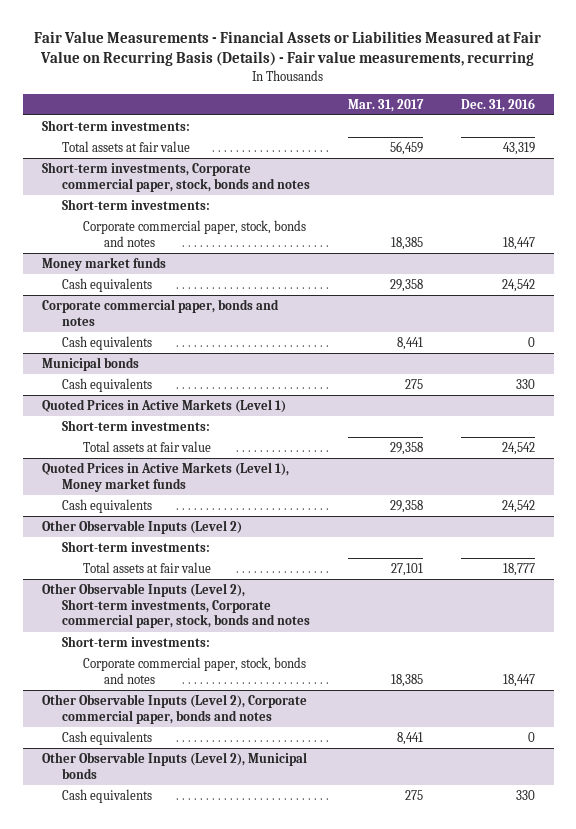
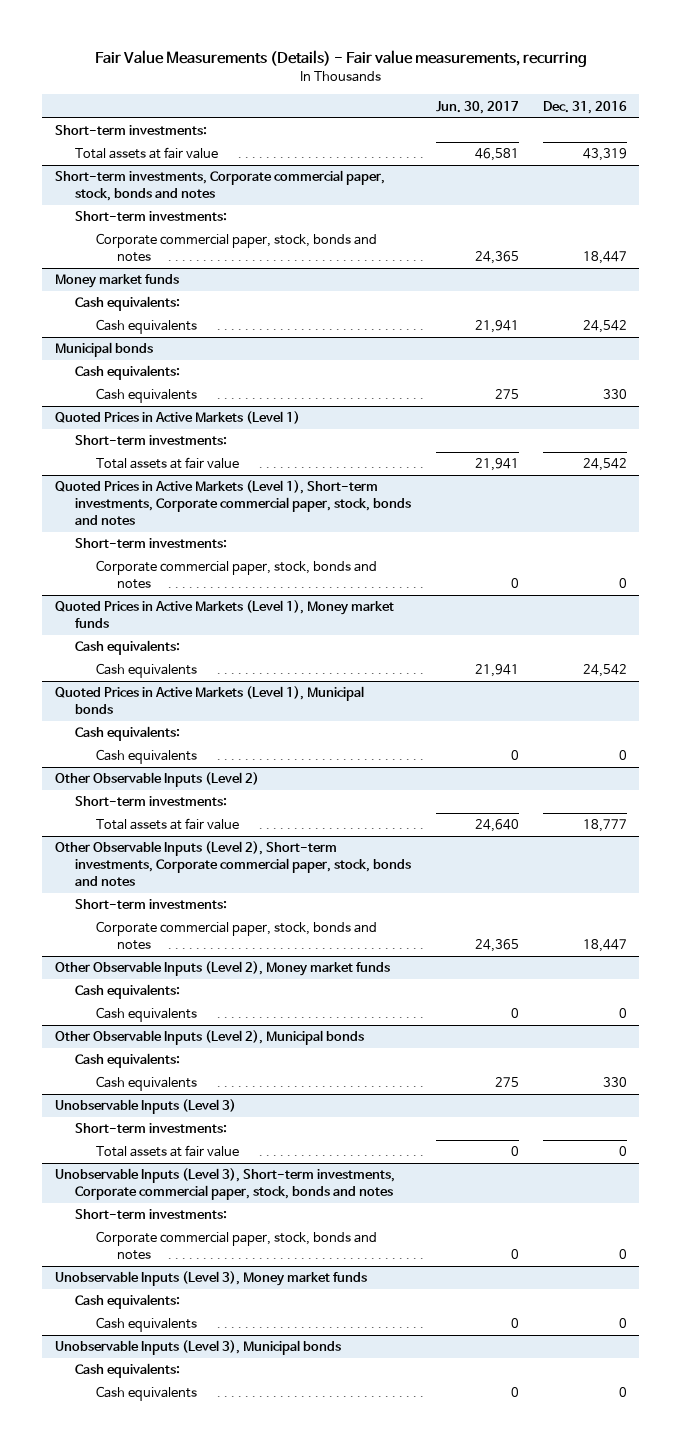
[34,31,542,67] Fair Value Measurements - Financial Assets or Liabilities Measured at Fair Value on Recurring Basis (Details) - Fair value measurements, recurring -> [94,49,587,67] Fair Value Measurements (Details) - Fair value measurements, recurring
[348,98,425,112] Mar. 31, 2017 -> none
none -> [435,100,519,114] Jun. 30, 2017
none -> [75,296,181,312] Cash equivalents:
[41,299,279,326] Corporate commercial paper, bonds and notes -> none
[62,336,153,351] Cash equivalents -> none
none -> [75,365,181,381] Cash equivalents:
none -> [54,480,412,525] Quoted Prices in Active Markets (Level 1), Short-term investments, Corporate commercial paper, stock, bonds and notes
none -> [75,538,228,549] Short-term investments:
none -> [96,560,378,590] Corporate commercial paper, stock, bonds and notes
none -> [75,640,181,656] Cash equivalents:
none -> [54,686,364,715] Quoted Prices in Active Markets (Level 1), Municipal bonds
none -> [75,726,181,742] Cash equivalents:
none -> [96,749,198,765] Cash equivalents
[41,694,307,724] Other Observable Inputs (Level 2), Corporate commercial paper, bonds and notes -> none
none -> [54,961,390,977] Other Observable Inputs (Level 2), Money market funds
none -> [75,984,181,1000] Cash equivalents:
none -> [75,1053,181,1069] Cash equivalents:
none -> [54,1099,236,1115] Unobservable Inputs (Level 3)
none -> [75,1123,228,1134] Short-term investments:
none -> [96,1145,240,1158] Total assets at fair value
none -> [54,1168,395,1201] Unobservable Inputs (Level 3), Short-term investments, Corporate commercial paper, stock, bonds and notes
none -> [75,1209,228,1220] Short-term investments:
none -> [96,1231,378,1261] Corporate commercial paper, stock, bonds and notes
none -> [54,1271,367,1287] Unobservable Inputs (Level 3), Money market funds
none -> [75,1294,181,1310] Cash equivalents:
none -> [96,1317,198,1333] Cash equivalents
none -> [54,1340,341,1356] Unobservable Inputs (Level 3), Municipal bonds
none -> [75,1363,181,1379] Cash equivalents:
none -> [96,1386,198,1402] Cash equivalents

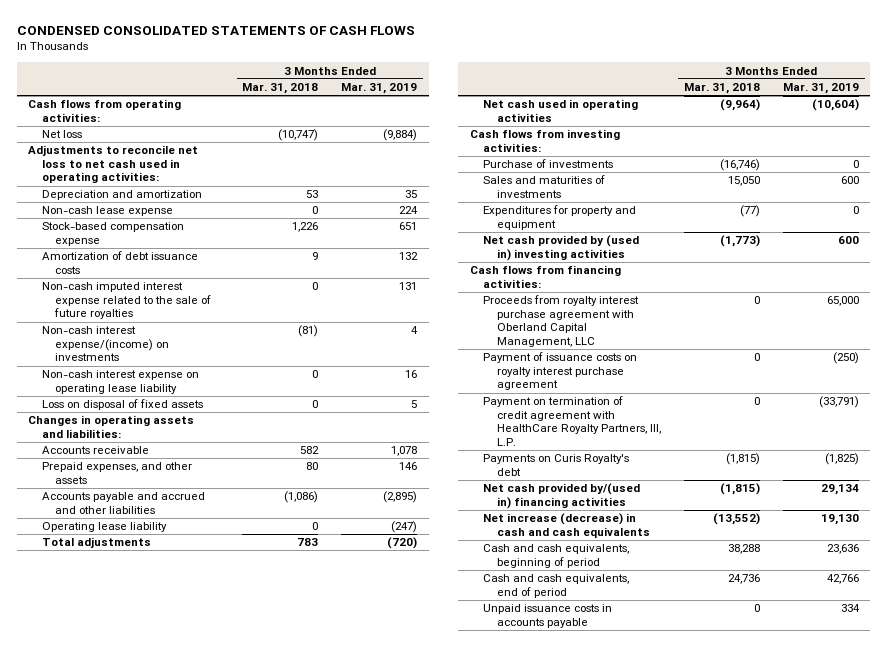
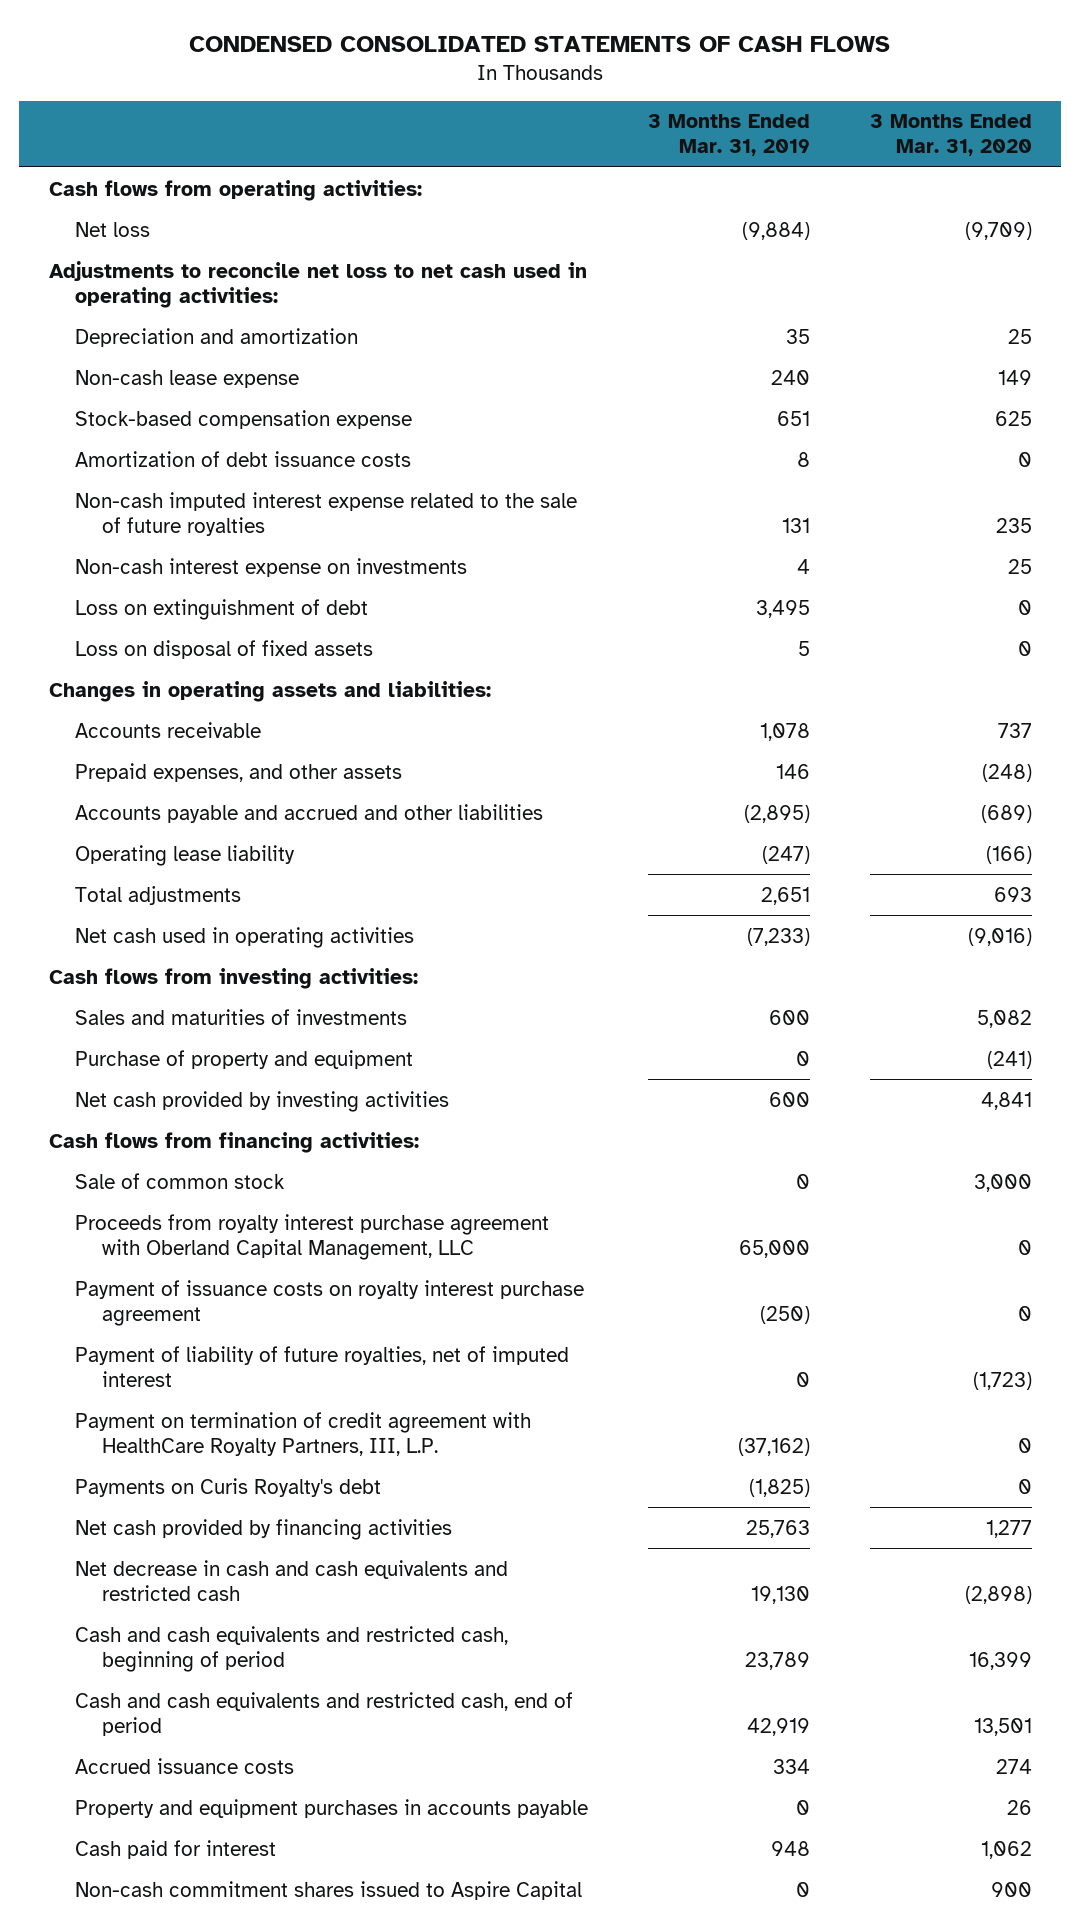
[242,82,319,94] Mar. 31, 2018 -> none
none -> [869,114,1032,157] 3 Months Ended Mar. 31, 2020
[399,206,419,215] 224 -> [770,369,810,385] 240
[399,252,419,261] 132 -> [796,451,810,467] 8
[41,370,199,394] Non-cash interest expense on operating lease liability -> none
[41,326,170,362] Non-cash interest expense/(income) on investments -> [75,557,468,577] Non-cash interest expense on investments
none -> [75,598,369,620] Loss on extinguishment of debt
[387,537,418,550] (720) -> [760,886,810,905] 2,651
[811,99,859,112] (10,604) -> [746,927,810,946] (7,233)
[483,159,614,169] Purchase of investments -> none
[483,205,637,230] Expenditures for property and equipment -> [75,1049,414,1069] Purchase of property and equipment
[483,235,640,261] Net cash provided by (used in) investing activities -> [75,1090,450,1112] Net cash provided by investing activities
none -> [75,1172,286,1189] Sale of common stock
none -> [75,1345,570,1387] Payment of liability of future royalties, net of imputed interest
[818,396,859,409] (33,791) -> [737,1437,810,1456] (37,162)
[483,483,641,509] Net cash provided by/(used in) financing activities -> [75,1518,453,1540] Net cash provided by financing activities
[820,484,859,496] 29,134 -> [745,1519,810,1538] 25,763
[483,513,650,538] Net increase (decrease) in cash and cash equivalents -> [75,1559,509,1601] Net decrease in cash and cash equivalents and restricted cash
[483,544,630,568] Cash and cash equivalents, beginning of period -> [75,1625,509,1672] Cash and cash equivalents and restricted cash, beginning of period
[826,544,859,555] 23,636 -> [744,1651,810,1670] 23,789
[483,574,630,598] Cash and cash equivalents, end of period -> [75,1691,574,1736] Cash and cash equivalents and restricted cash, end of period
[826,574,859,585] 42,766 -> [746,1717,810,1736] 42,919
[483,604,613,628] Unpaid issuance costs in accounts payable -> [75,1757,295,1774] Accrued issuance costs
none -> [75,1798,589,1818] Property and equipment purchases in accounts payable
none -> [75,1839,277,1859] Cash paid for interest
none -> [75,1880,583,1900] Non-cash commitment shares issued to Aspire Capital

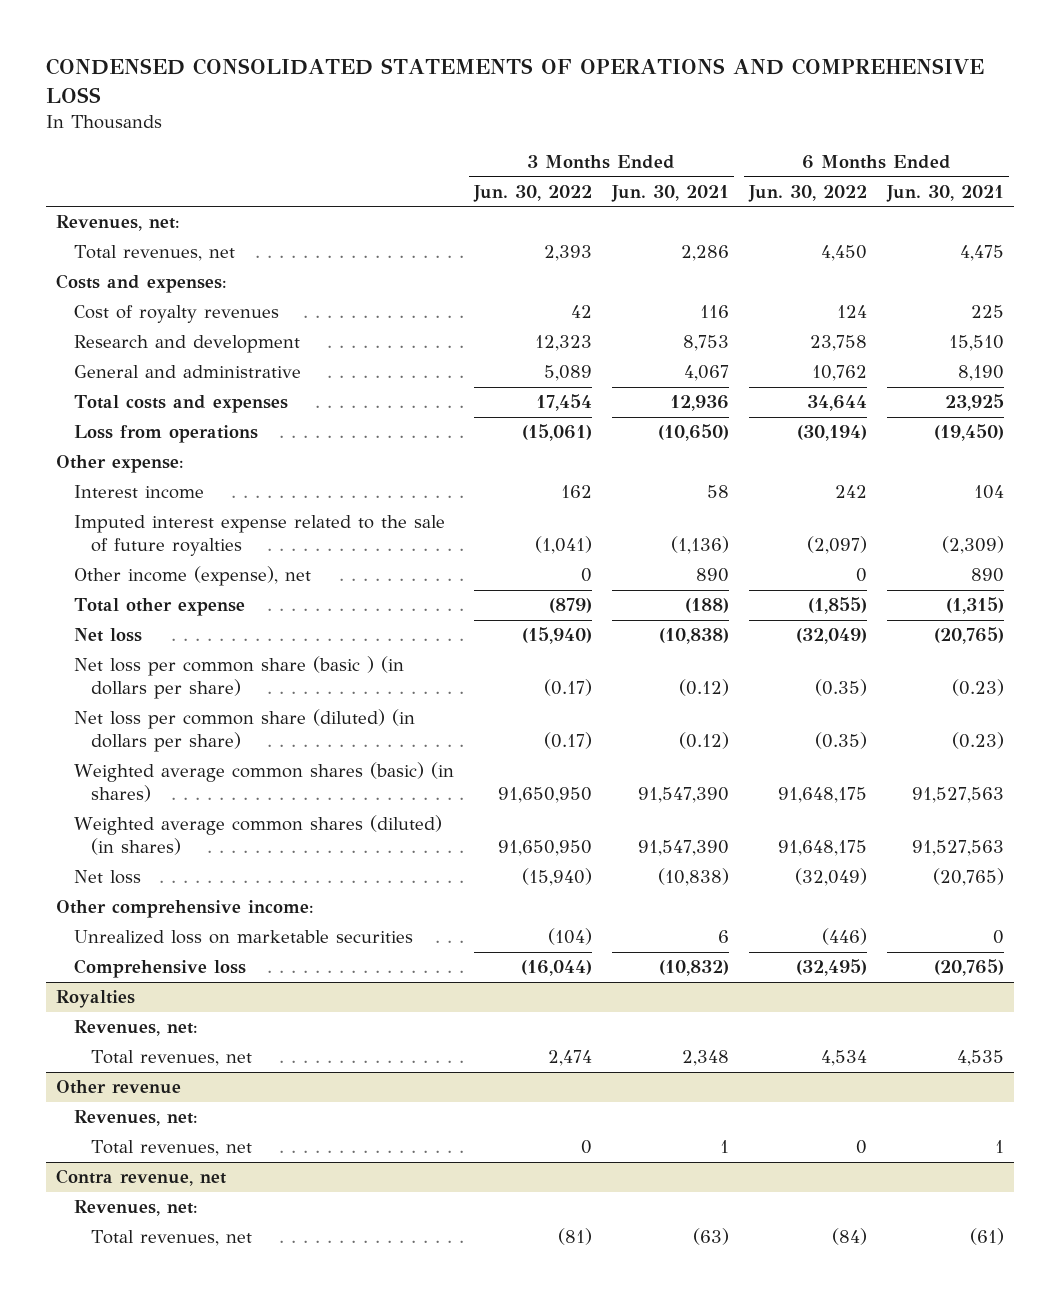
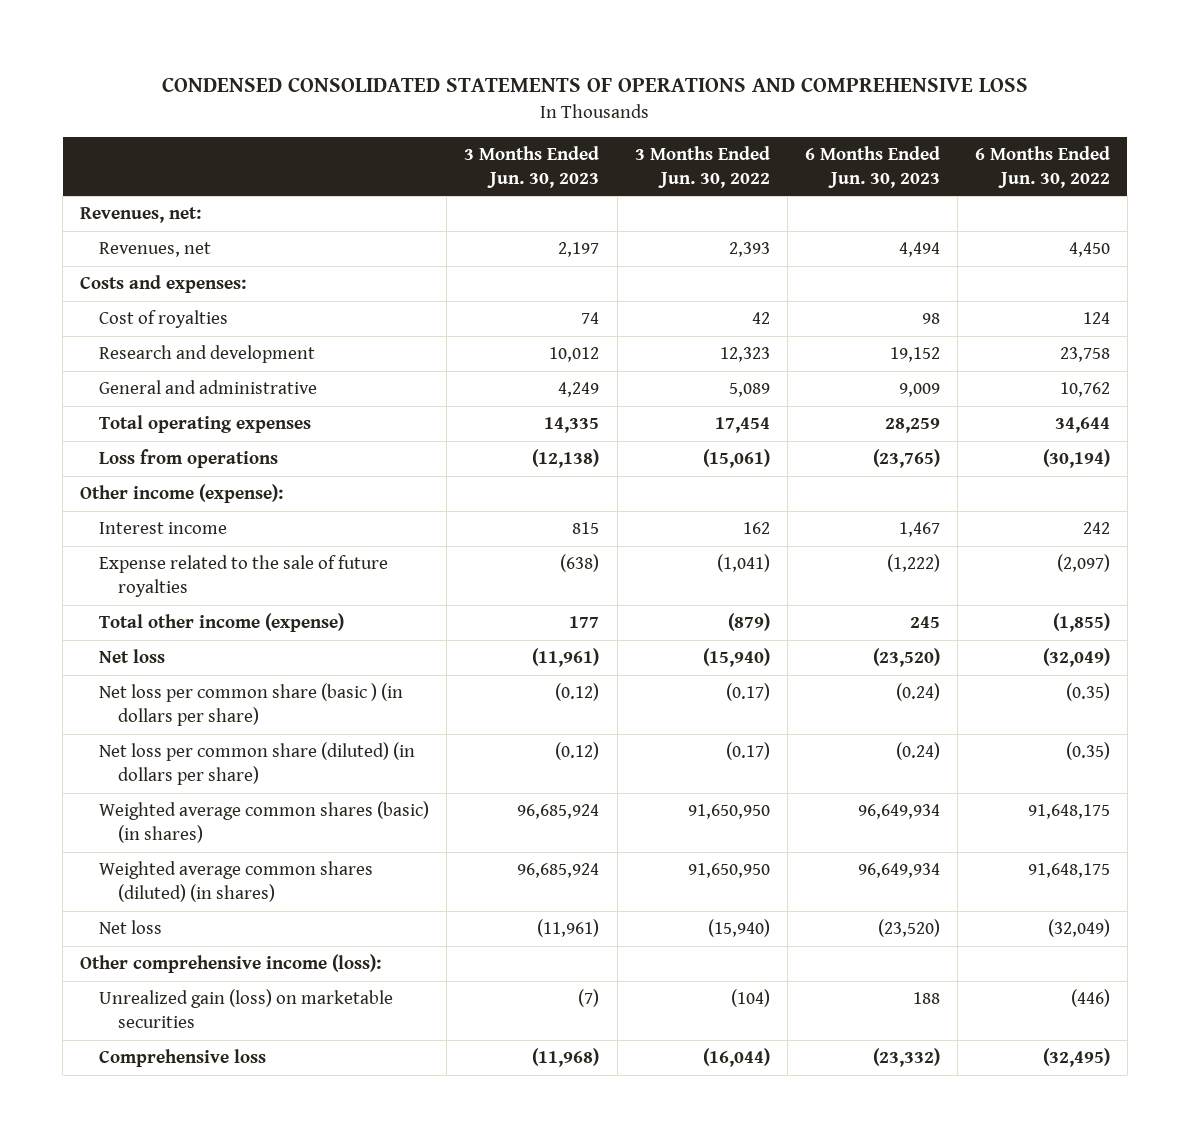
[610,184,729,202] Jun. 30, 2021 -> none
[886,184,1005,202] Jun. 30, 2021 -> none
none -> [464,145,600,188] 3 Months Ended Jun. 30, 2023
none -> [804,145,940,188] 6 Months Ended Jun. 30, 2023
[73,245,235,262] Total revenues, net -> [99,242,212,258] Revenues, net
[73,305,279,324] Cost of royalty revenues -> [99,310,229,329] Cost of royalties
[73,395,288,414] Total costs and expenses -> [99,415,312,434] Total operating expenses
[55,455,184,474] Other expense: -> [80,484,284,504] Other income (expense):
[73,566,311,587] Other income (expense), net -> none
[73,515,445,556] Imputed interest expense related to the sale of future royalties -> [99,555,389,598] Expense related to the sale of future royalties
[73,598,245,617] Total other expense -> [99,613,345,633] Total other income (expense)
[55,900,314,919] Other comprehensive income: -> [80,954,382,974] Other comprehensive income (loss):
[73,930,413,945] Unrealized loss on marketable securities -> [99,989,394,1029] Unrealized gain (loss) on marketable securities
[55,990,135,1009] Royalties -> none
[73,1020,198,1037] Revenues, net: -> none
[91,1050,253,1067] Total revenues, net -> none
[55,1080,181,1095] Other revenue -> none
[73,1110,198,1127] Revenues, net: -> none
[91,1140,253,1157] Total revenues, net -> none
[55,1169,226,1187] Contra revenue, net -> none
[73,1200,198,1217] Revenues, net: -> none
[91,1230,253,1247] Total revenues, net -> none

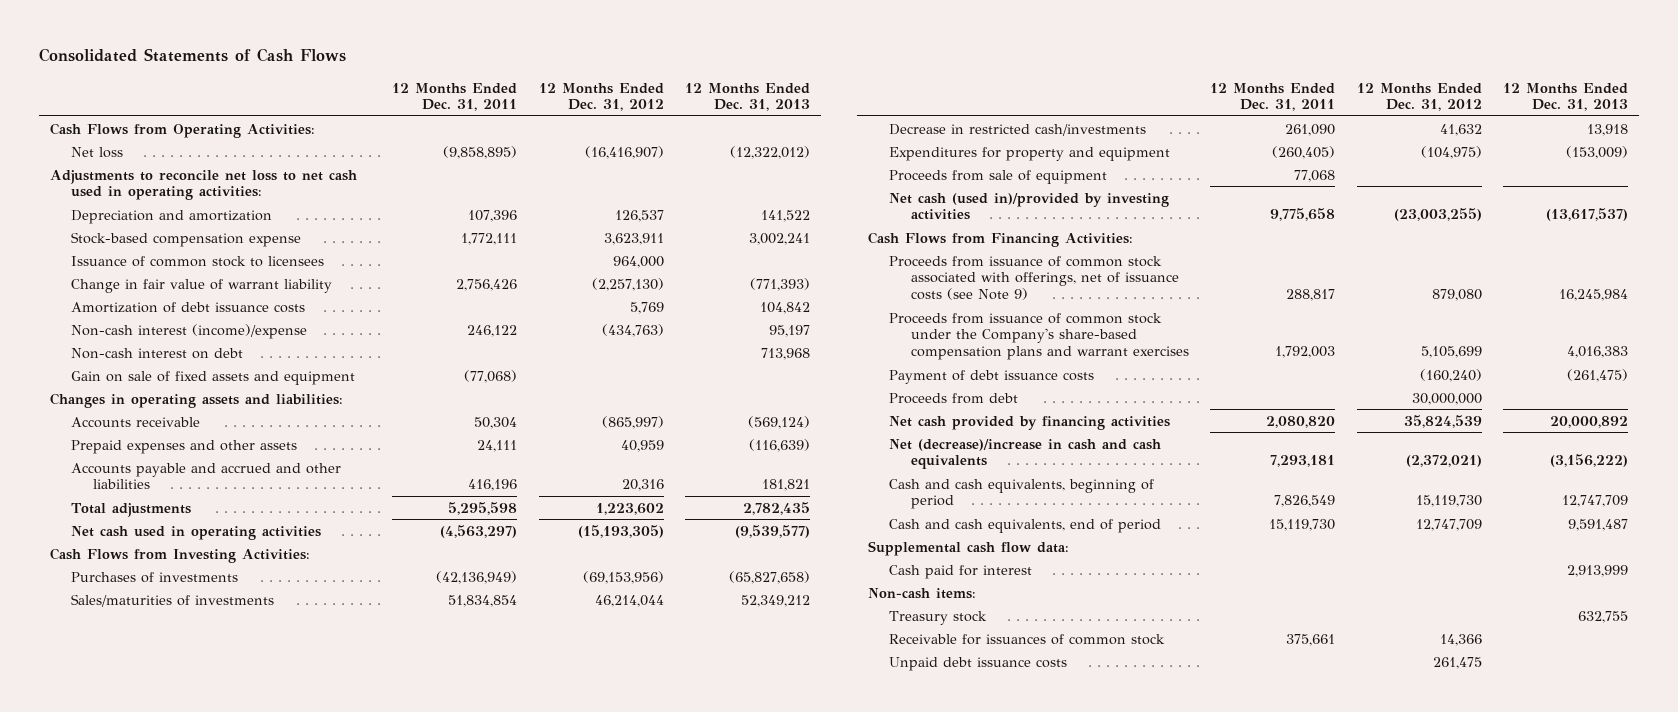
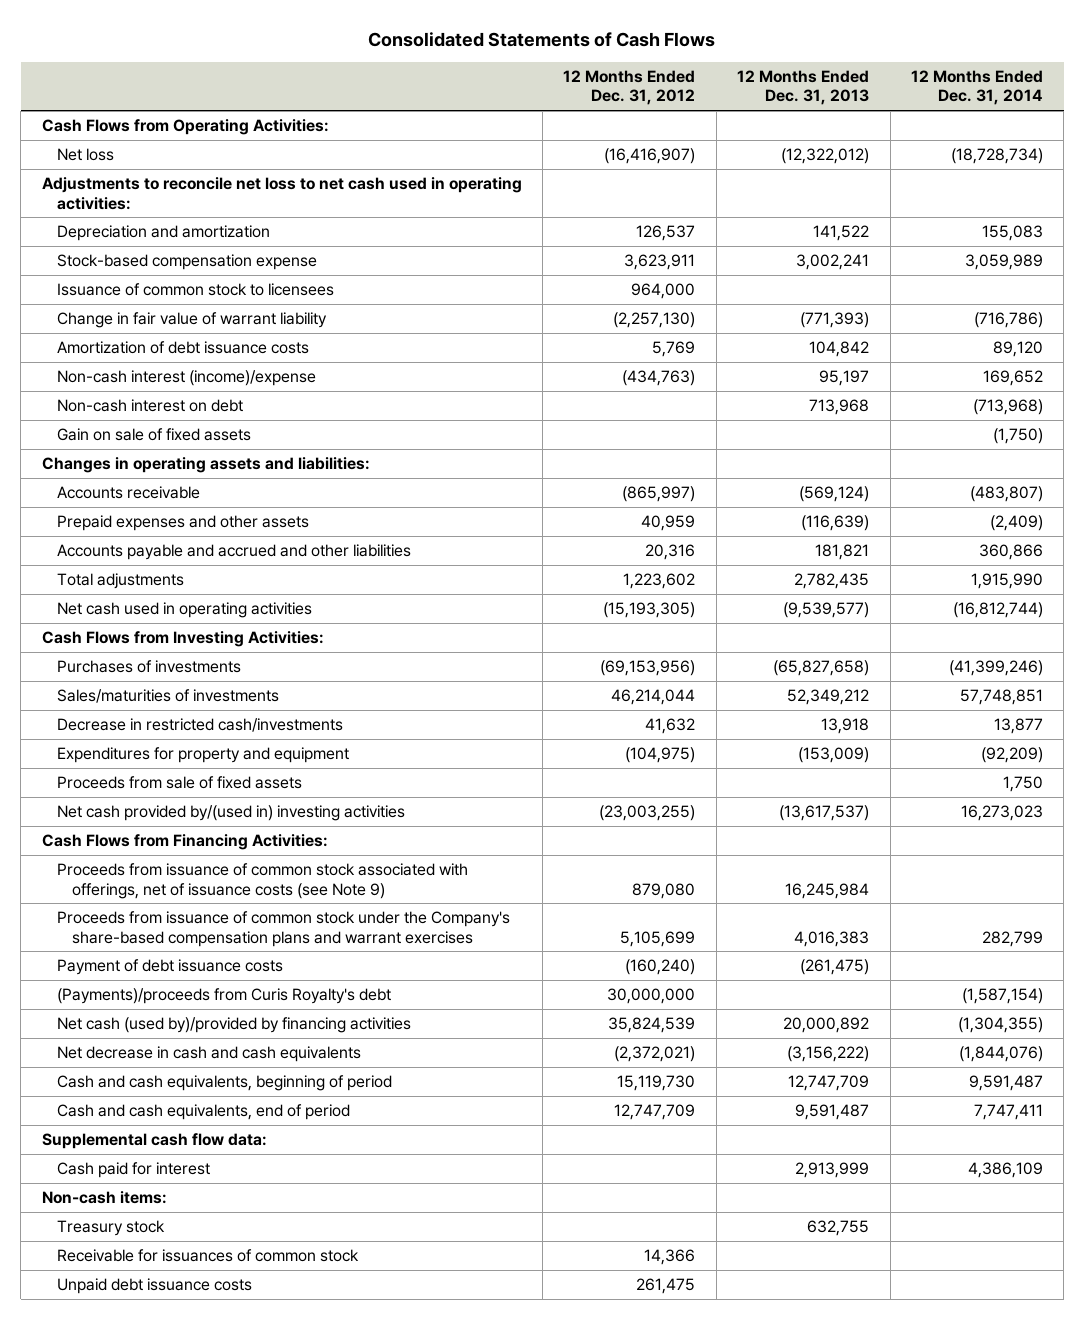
[392,82,518,112] 12 Months Ended Dec. 31, 2011 -> none
none -> [910,69,1043,106] 12 Months Ended Dec. 31, 2014
[71,370,356,385] Gain on sale of fixed assets and equipment -> [56,428,251,442] Gain on sale of fixed assets
[889,169,1108,184] Proceeds from sale of equipment -> [56,776,302,790] Proceeds from sale of fixed assets
[889,192,1170,221] Net cash (used in)/provided by investing activities -> [56,805,405,822] Net cash provided by/(used in) investing activities
[889,392,1019,404] Proceeds from debt -> [56,988,391,1005] (Payments)/proceeds from Curis Royalty's debt
[889,415,1171,430] Net cash provided by financing activities -> [56,1017,411,1034] Net cash (used by)/provided by financing activities
[889,438,1162,470] Net (decrease)/increase in cash and cash equivalents -> [56,1046,361,1063] Net decrease in cash and cash equivalents

